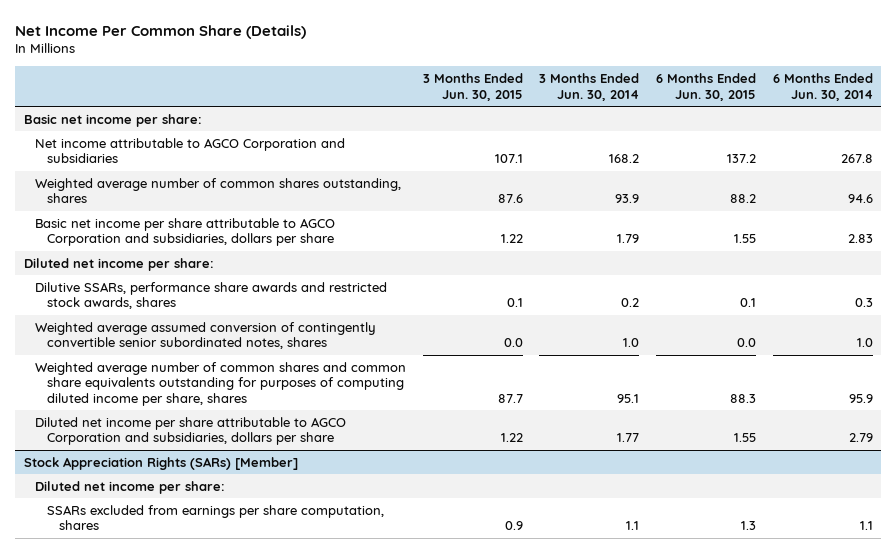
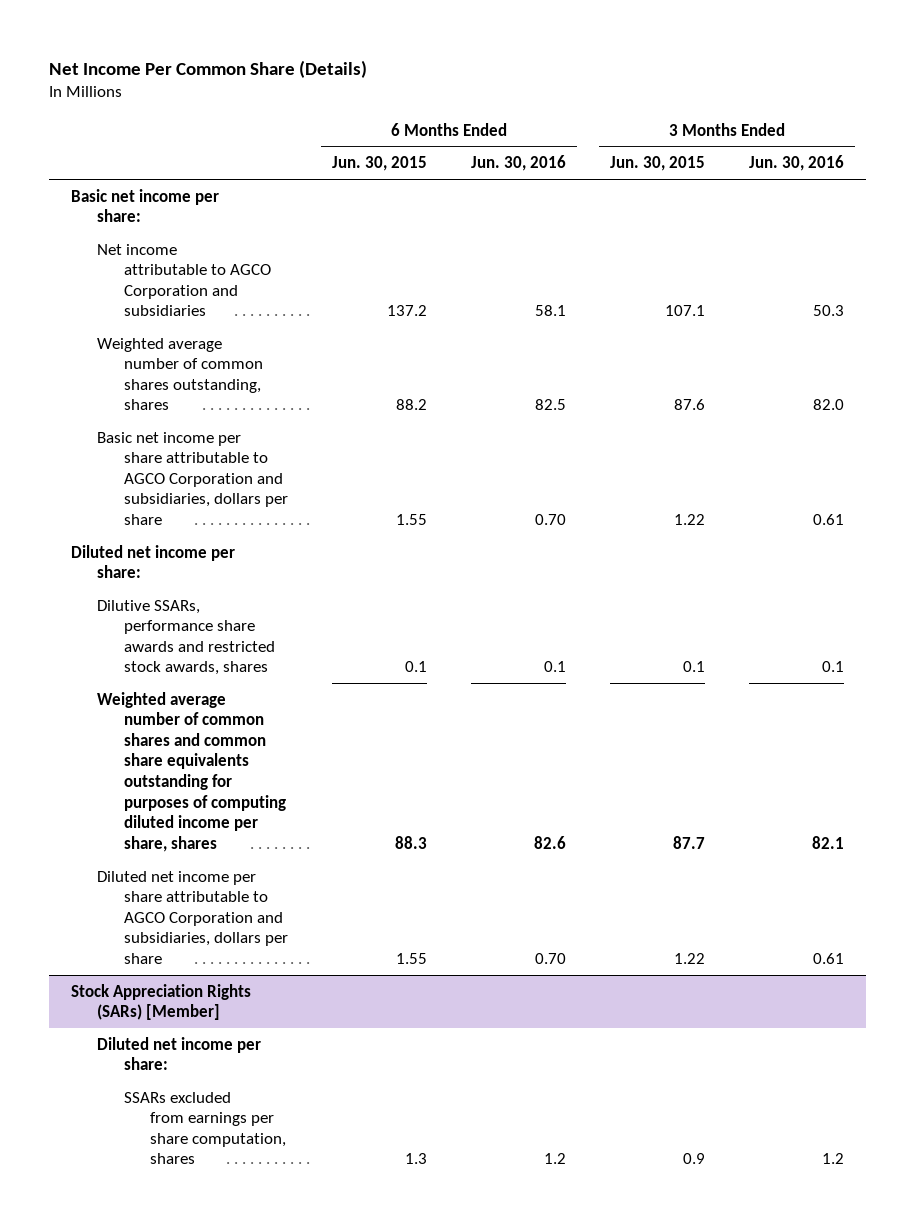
[539,73,640,101] 3 Months Ended Jun. 30, 2014 -> none
[772,73,873,101] 6 Months Ended Jun. 30, 2014 -> none
none -> [470,155,566,172] Jun. 30, 2016
none -> [749,155,845,172] Jun. 30, 2016
[35,321,377,350] Weighted average assumed conversion of contingently convertible senior subordinated notes, shares -> none

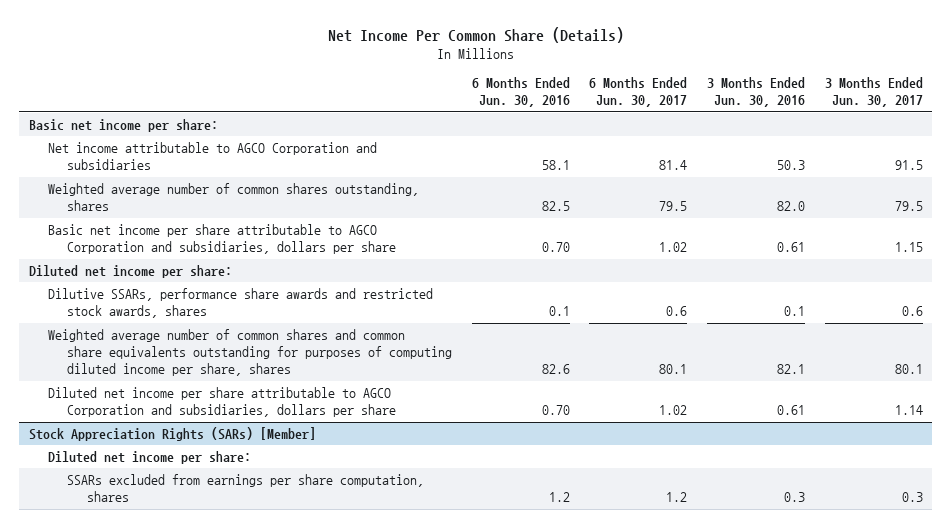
[331,156,427,172] Jun. 30, 2015 -> none
[610,156,706,172] Jun. 30, 2015 -> none
none -> [589,77,688,108] 6 Months Ended Jun. 30, 2017
none -> [824,77,923,108] 3 Months Ended Jun. 30, 2017
[822,1153,845,1165] 1.2 -> [783,492,805,503] 0.3

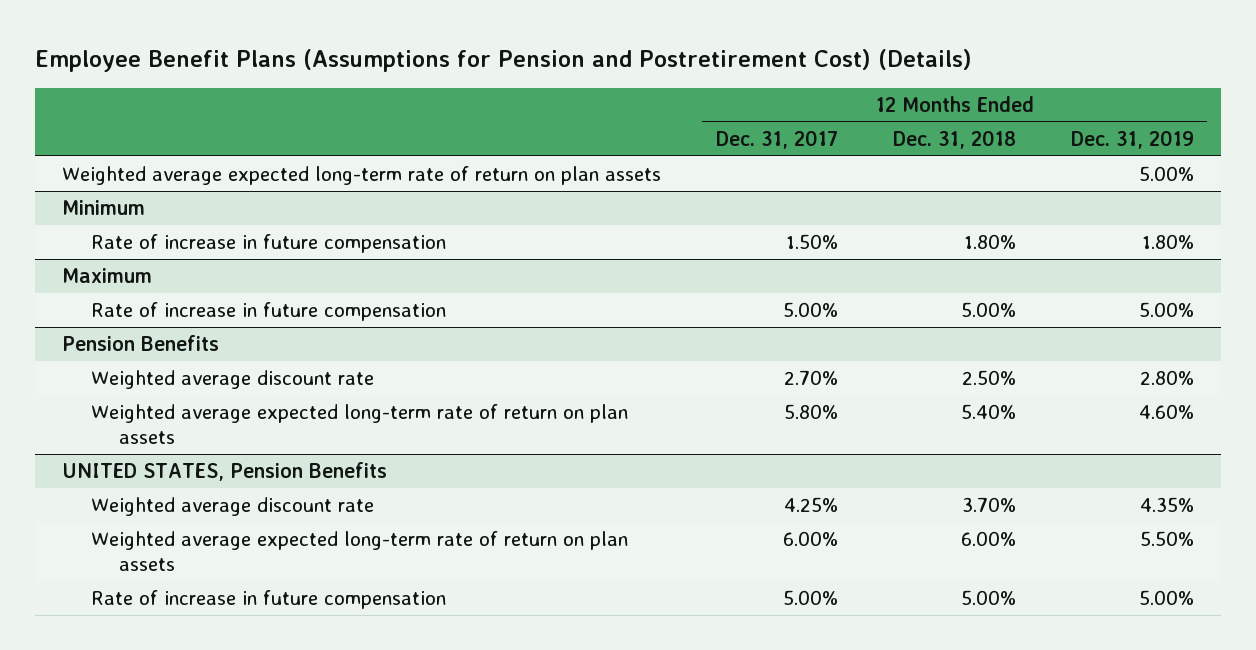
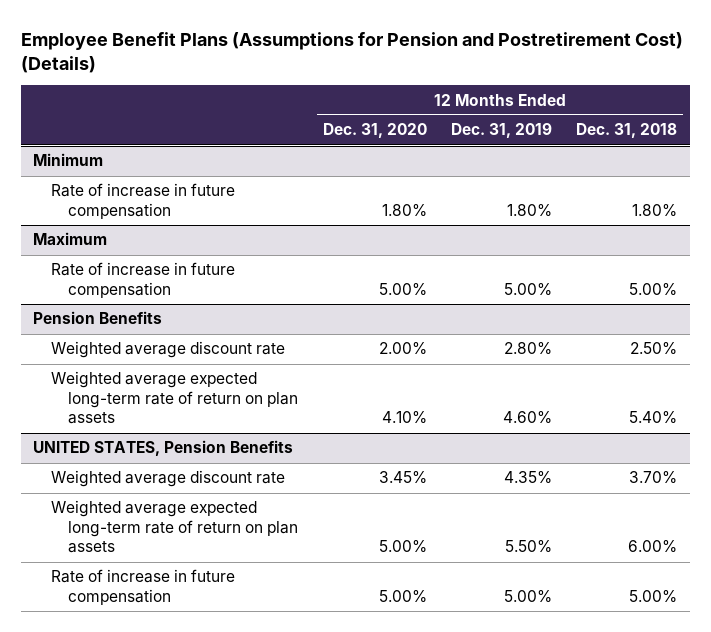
[716,130,839,150] Dec. 31, 2017 -> none
none -> [322,123,427,139] Dec. 31, 2020
[62,166,662,186] Weighted average expected long-term rate of return on plan assets -> none

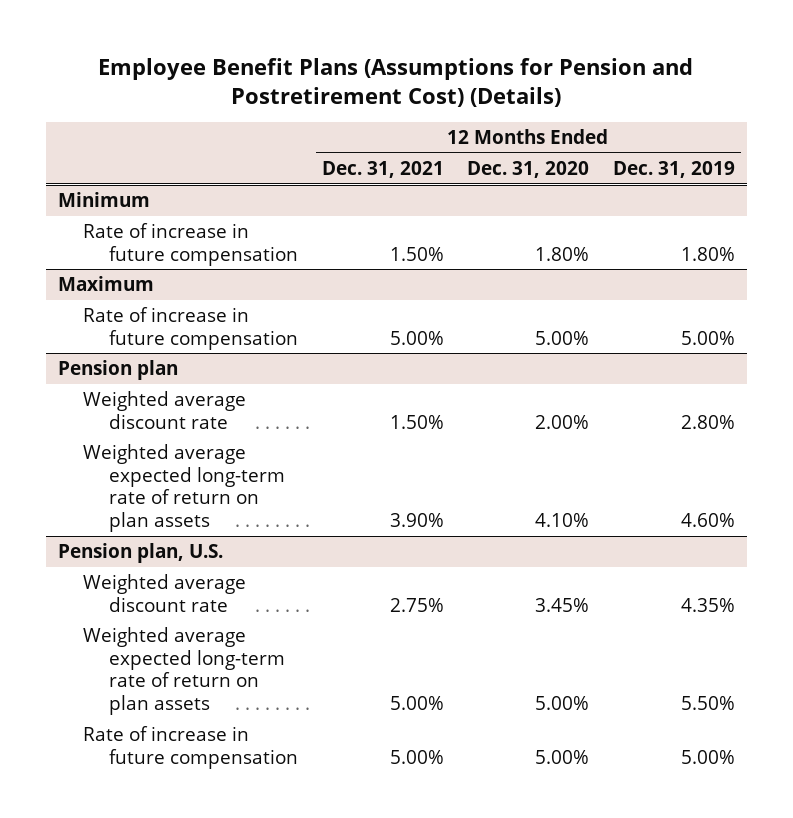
[576,123,678,139] Dec. 31, 2018 -> none
none -> [321,160,444,178] Dec. 31, 2021
[33,311,163,325] Pension Benefits -> [58,359,179,380] Pension plan
[33,440,294,457] UNITED STATES, Pension Benefits -> none
none -> [58,542,224,563] Pension plan, U.S.

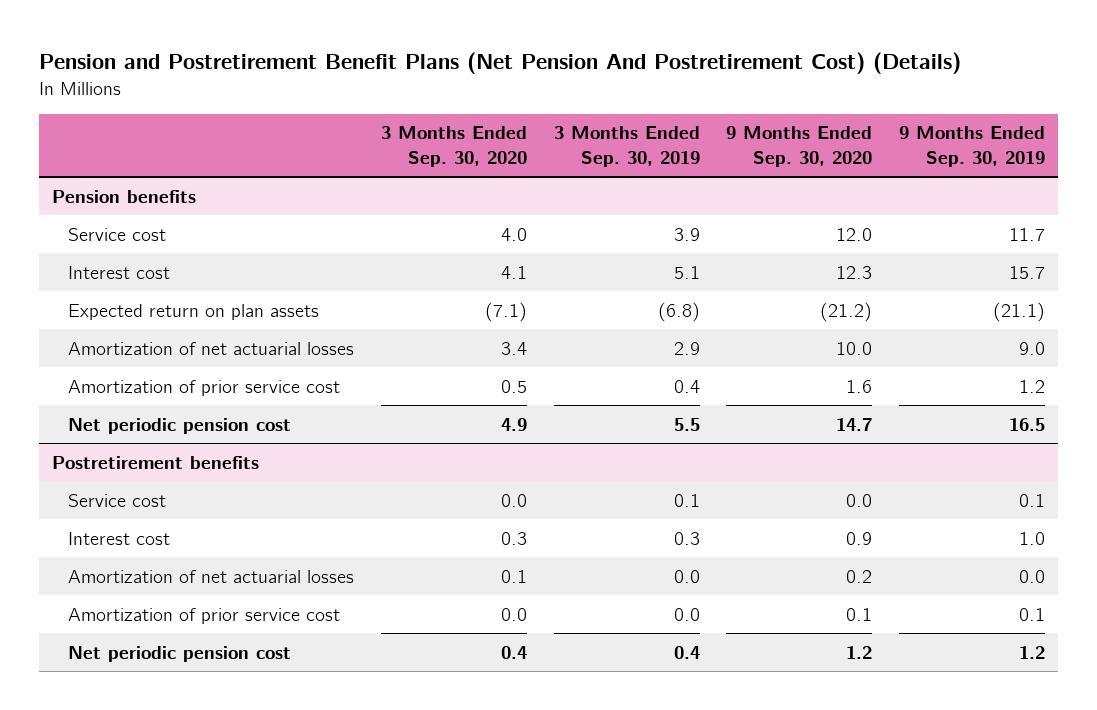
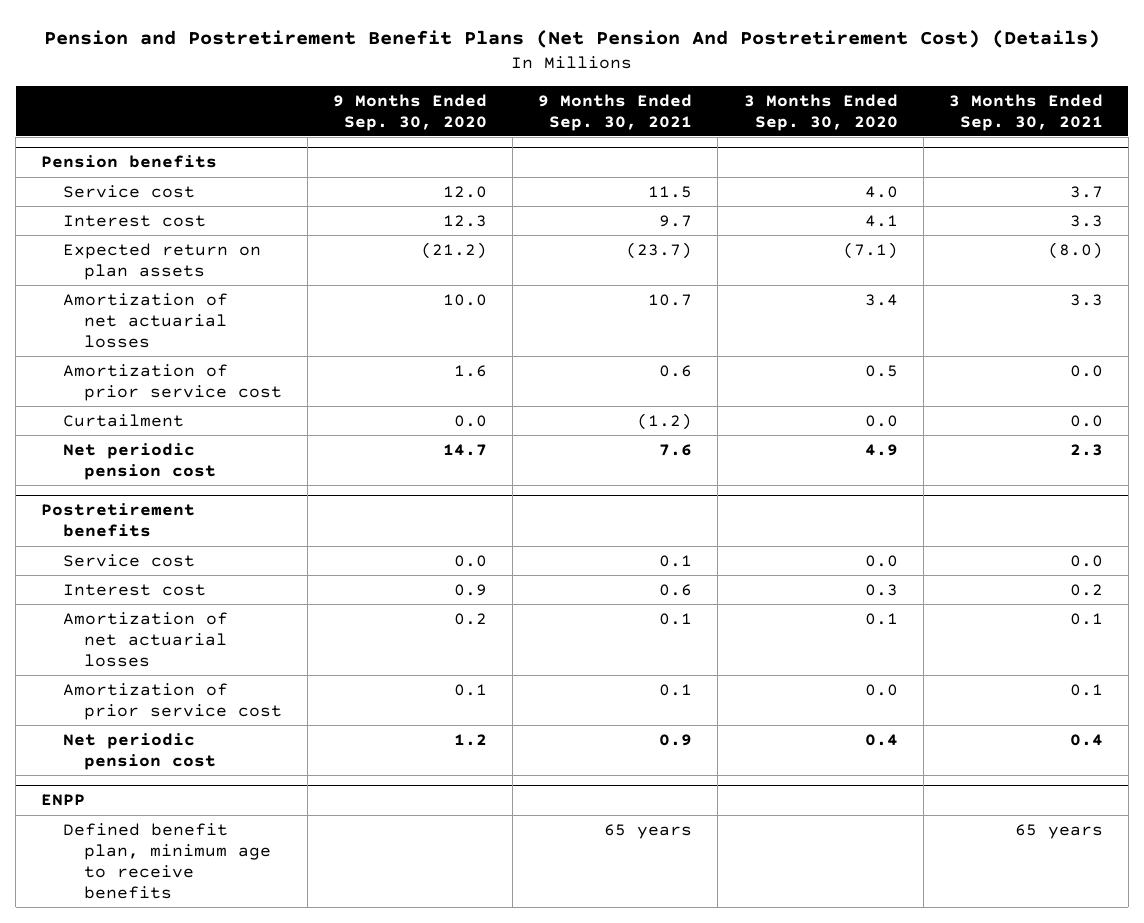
[553,126,700,167] 3 Months Ended Sep. 30, 2019 -> none
[898,126,1045,167] 9 Months Ended Sep. 30, 2019 -> none
none -> [538,93,693,131] 9 Months Ended Sep. 30, 2021
none -> [948,93,1103,131] 3 Months Ended Sep. 30, 2021
none -> [62,413,184,427] Curtailment
none -> [41,794,86,807] ENPP
none -> [62,822,272,899] Defined benefit plan, minimum age to receive benefits

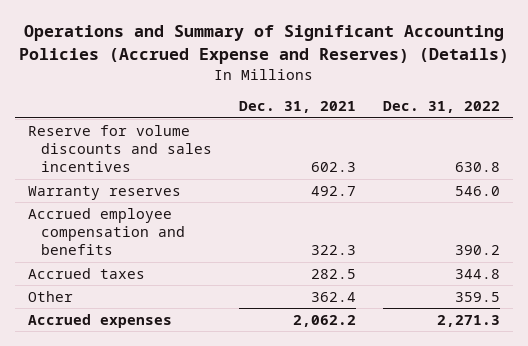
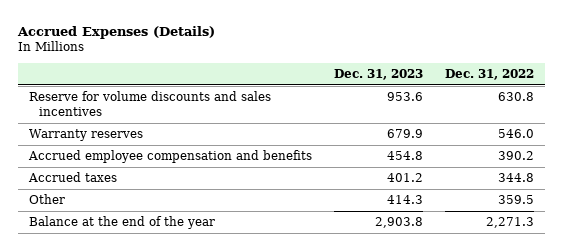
[18,25,509,65] Operations and Summary of Significant Accounting Policies (Accrued Expense and Reserves) (Details) -> [17,25,216,39] Accrued Expenses (Details)
[238,101,356,114] Dec. 31, 2021 -> none
none -> [334,68,424,80] Dec. 31, 2023
[28,313,173,328] Accrued expenses -> [29,216,216,230] Balance at the end of the year

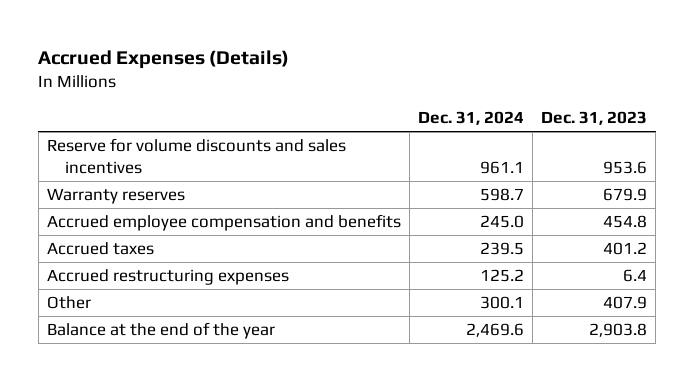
[445,68,535,80] Dec. 31, 2022 -> none
none -> [417,110,524,125] Dec. 31, 2024
none -> [46,269,289,286] Accrued restructuring expenses
[387,195,424,205] 414.3 -> [603,296,648,310] 407.9

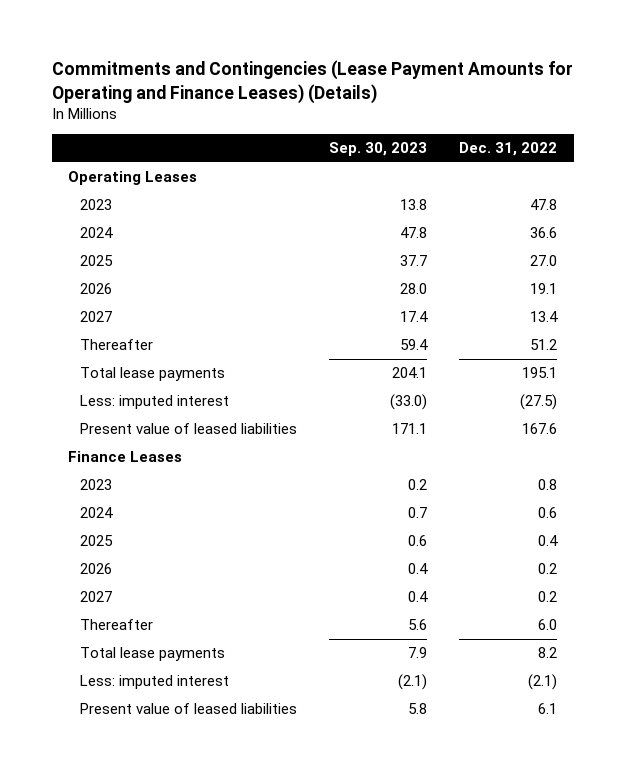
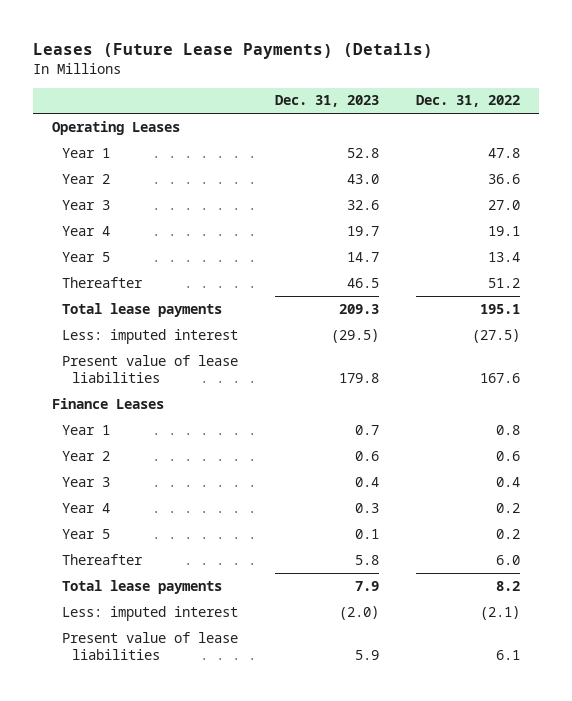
[52,60,574,104] Commitments and Contingencies (Lease Payment Amounts for Operating and Finance Leases) (Details) -> [33,42,434,59] Leases (Future Lease Payments) (Details)
[329,142,428,157] Sep. 30, 2023 -> none
none -> [274,95,379,108] Dec. 31, 2023
[79,255,113,267] 2025 -> none
[79,199,112,211] 2023 -> [61,147,110,158] Year 1
[79,227,113,239] 2024 -> [61,173,110,184] Year 2
none -> [61,199,110,210] Year 3
[79,283,112,295] 2026 -> [61,225,110,236] Year 4
[79,311,112,323] 2027 -> [61,251,110,262] Year 5
[79,423,297,435] Present value of leased liabilities -> [61,354,238,384] Present value of lease liabilities
[79,479,112,491] 2023 -> none
[79,507,113,519] 2024 -> none
[79,535,113,547] 2025 -> none
[79,563,112,575] 2026 -> none
none -> [61,424,110,435] Year 1
none -> [61,450,110,461] Year 2
none -> [61,476,110,487] Year 3
[79,591,112,603] 2027 -> [61,502,110,513] Year 4
none -> [61,528,110,539] Year 5
[79,703,297,715] Present value of leased liabilities -> [61,631,238,661] Present value of lease liabilities

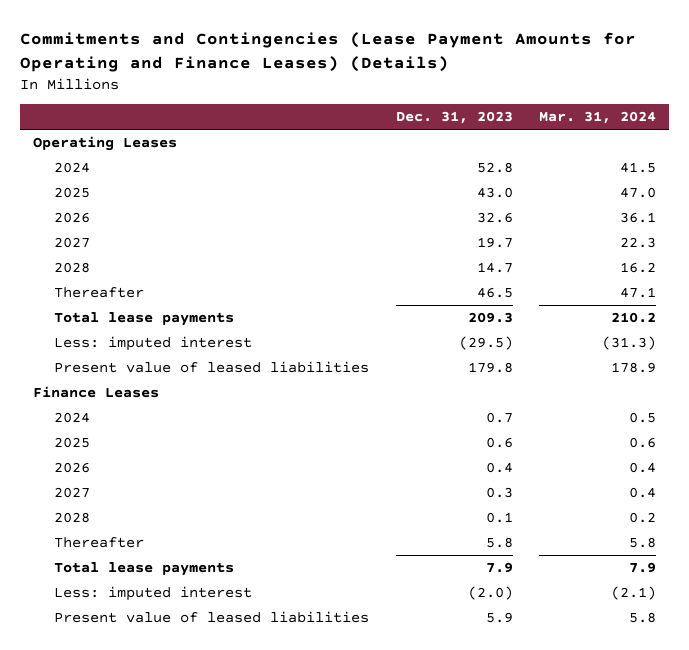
[33,42,434,59] Leases (Future Lease Payments) (Details) -> [20,32,637,72] Commitments and Contingencies (Lease Payment Amounts for Operating and Finance Leases) (Details)
[416,95,521,108] Dec. 31, 2022 -> none
none -> [538,111,656,125] Mar. 31, 2024
[61,173,110,184] Year 2 -> none
[61,147,110,158] Year 1 -> [54,162,91,174] 2024
none -> [54,187,91,199] 2025
[61,199,110,210] Year 3 -> [54,212,91,224] 2026
[61,225,110,236] Year 4 -> [54,237,91,249] 2027
[61,251,110,262] Year 5 -> [54,262,91,274] 2028
[61,354,238,384] Present value of lease liabilities -> [54,361,370,374] Present value of leased liabilities
[61,424,110,435] Year 1 -> none
[61,450,110,461] Year 2 -> none
[61,476,110,487] Year 3 -> none
[61,502,110,513] Year 4 -> none
[61,528,110,539] Year 5 -> none
none -> [54,412,91,424] 2024
none -> [54,437,91,449] 2025
none -> [54,462,91,474] 2026
none -> [54,487,91,499] 2027
none -> [54,512,91,524] 2028
[61,631,238,661] Present value of lease liabilities -> [54,611,370,624] Present value of leased liabilities

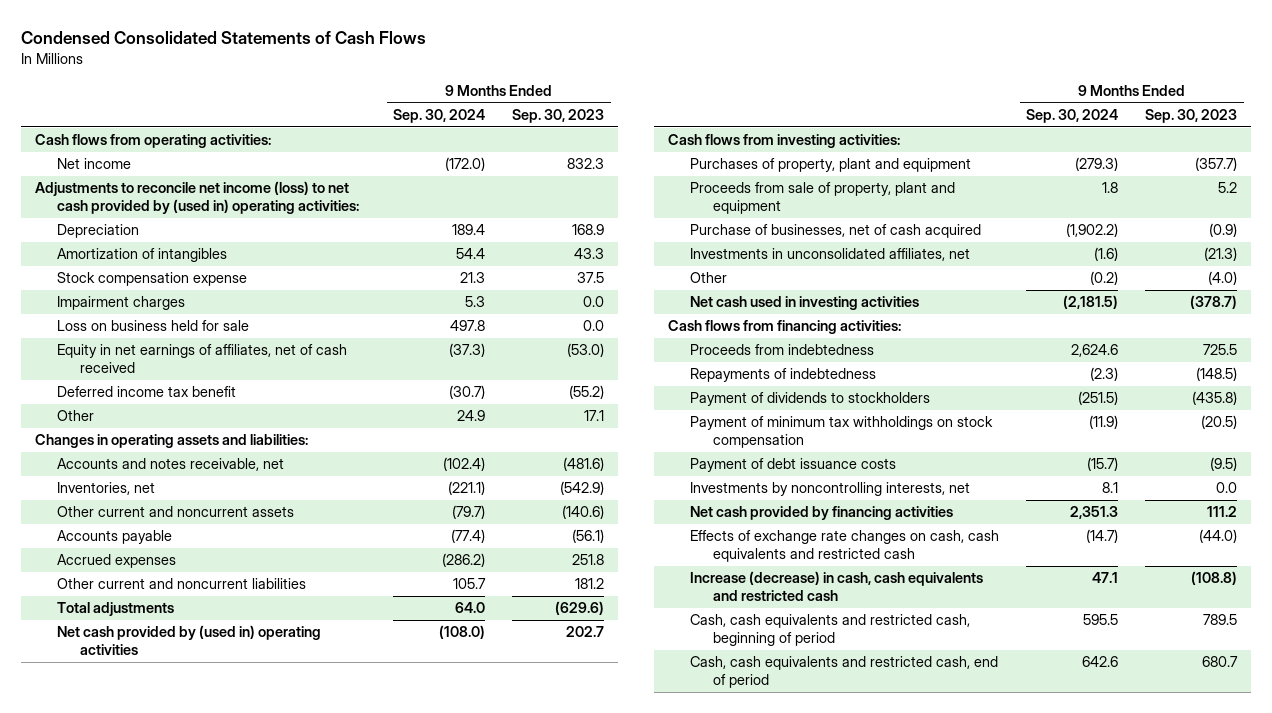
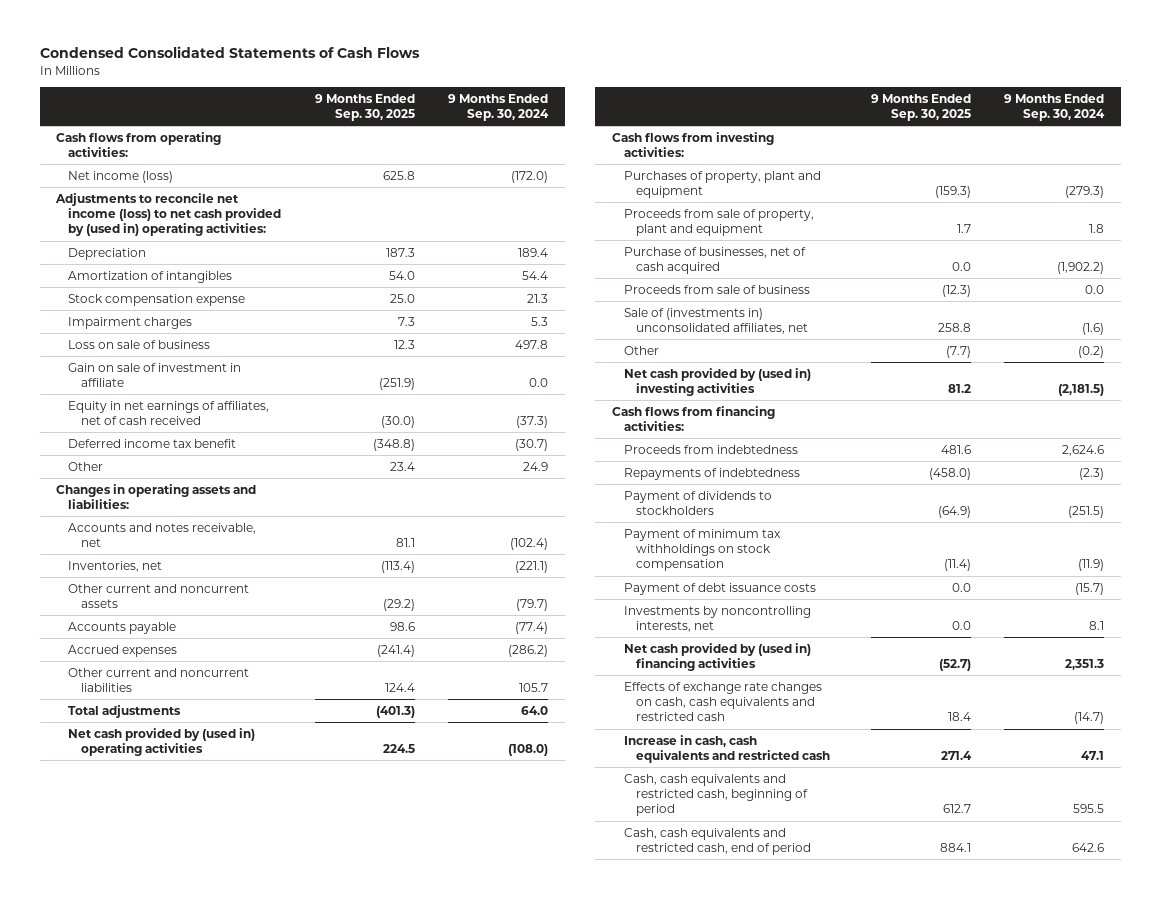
[512,109,605,124] Sep. 30, 2023 -> none
none -> [314,93,415,121] 9 Months Ended Sep. 30, 2025
[57,158,132,170] Net income -> [68,170,174,183] Net income (loss)
[57,320,250,332] Loss on business held for sale -> [68,339,211,349] Loss on sale of business
none -> [68,362,242,388] Gain on sale of investment in affiliate
none -> [624,284,811,294] Proceeds from sale of business
[690,248,971,262] Investments in unconsolidated affiliates, net -> [624,307,809,335] Sale of (investments in) unconsolidated affiliates, net
[690,296,920,311] Net cash used in investing activities -> [624,367,812,397] Net cash provided by (used in) investing activities
[690,506,954,521] Net cash provided by financing activities -> [624,642,812,672] Net cash provided by (used in) financing activities
[690,571,984,601] Increase (decrease) in cash, cash equivalents and restricted cash -> [624,734,831,764] Increase in cash, cash equivalents and restricted cash

